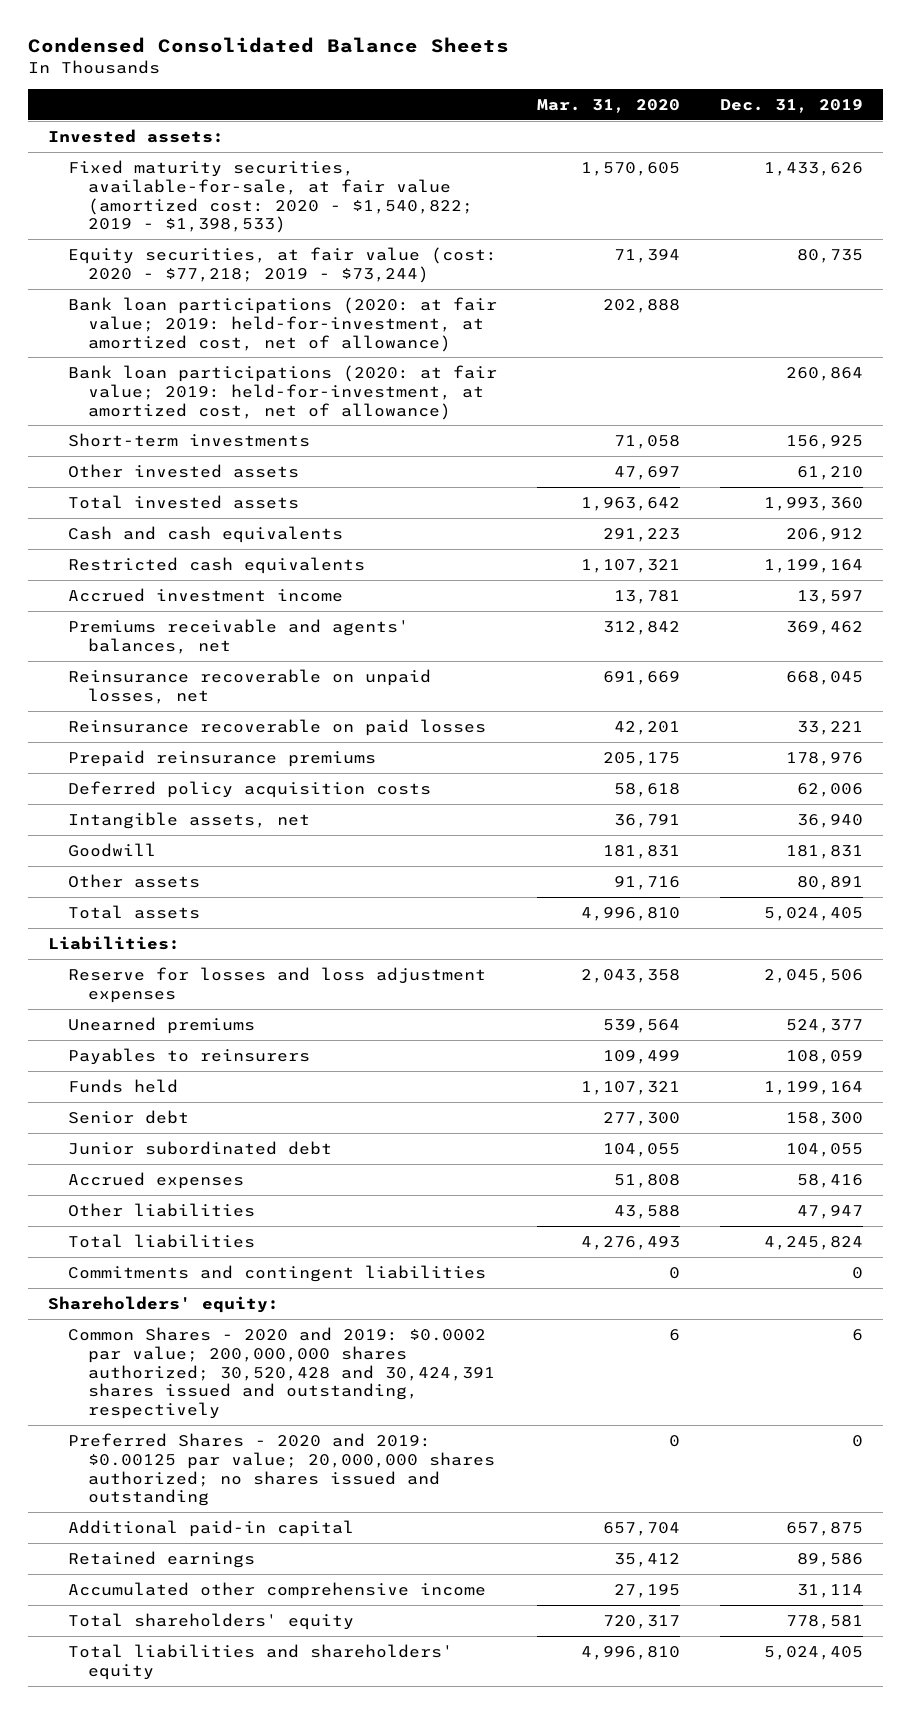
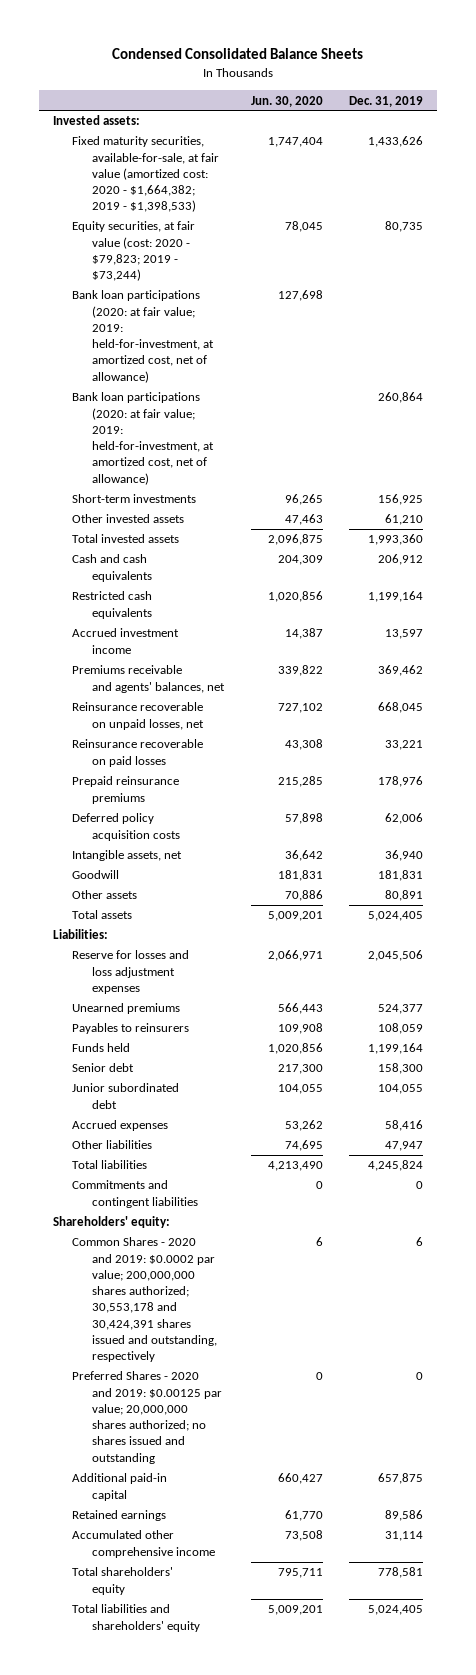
[536,98,680,113] Mar. 31, 2020 -> none
none -> [250,95,323,107] Jun. 30, 2020
[67,159,474,234] Fixed maturity securities, available-for-sale, at fair value (amortized cost: 2020 - $1,540,822; 2019 - $1,398,533) -> [72,136,219,213] Fixed maturity securities, available-for-sale, at fair value (amortized cost: 2020 - $1,664,382; 2019 - $1,398,533)
[67,246,497,283] Equity securities, at fair value (cost: 2020 - $77,218; 2019 - $73,244) -> [72,221,196,282] Equity securities, at fair value (cost: 2020 - $79,823; 2019 - $73,244)
[67,1326,496,1420] Common Shares - 2020 and 2019: $0.0002 par value; 200,000,000 shares authorized; 30,520,428 and 30,424,391 shares issued and outstanding, respectively -> [72,1237,217,1363] Common Shares - 2020 and 2019: $0.0002 par value; 200,000,000 shares authorized; 30,553,178 and 30,424,391 shares issued and outstanding, respectively

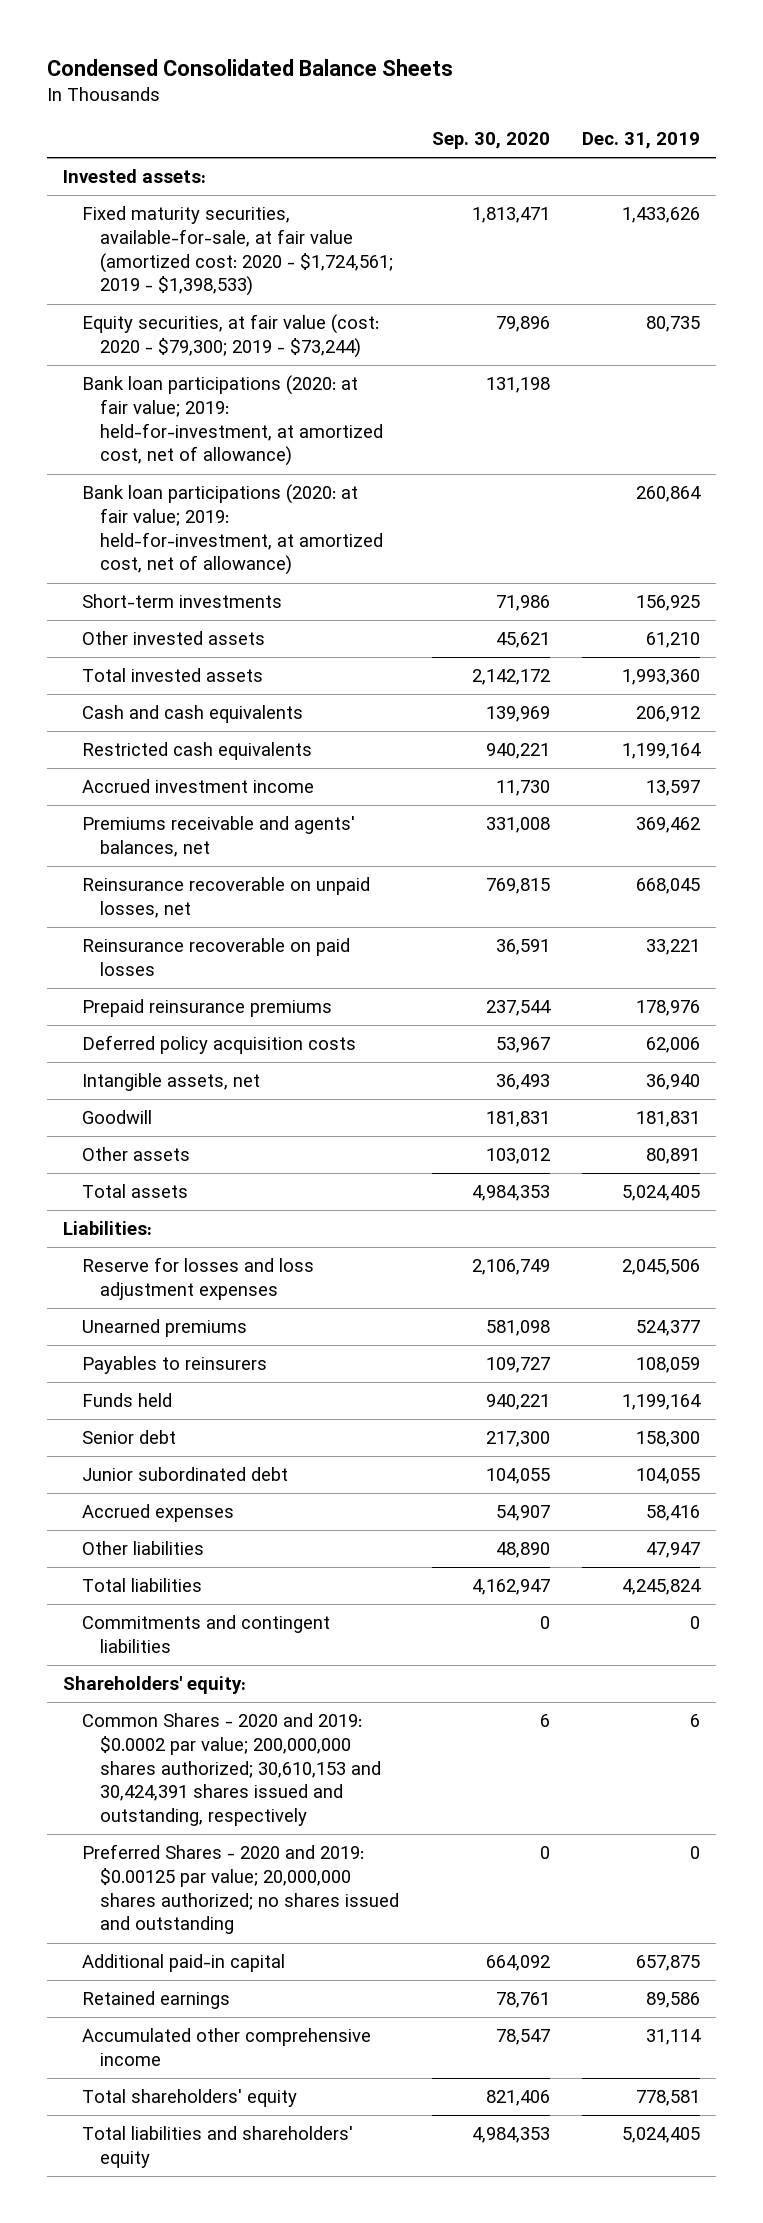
[250,95,323,107] Jun. 30, 2020 -> none
none -> [431,132,550,150] Sep. 30, 2020
[72,136,219,213] Fixed maturity securities, available-for-sale, at fair value (amortized cost: 2020 - $1,664,382; 2019 - $1,398,533) -> [81,206,394,297] Fixed maturity securities, available-for-sale, at fair value (amortized cost: 2020 - $1,724,561; 2019 - $1,398,533)
[72,221,196,282] Equity securities, at fair value (cost: 2020 - $79,823; 2019 - $73,244) -> [81,314,379,359] Equity securities, at fair value (cost: 2020 - $79,300; 2019 - $73,244)
[72,1237,217,1363] Common Shares - 2020 and 2019: $0.0002 par value; 200,000,000 shares authorized; 30,553,178 and 30,424,391 shares issued and outstanding, respectively -> [81,1713,382,1827] Common Shares - 2020 and 2019: $0.0002 par value; 200,000,000 shares authorized; 30,610,153 and 30,424,391 shares issued and outstanding, respectively

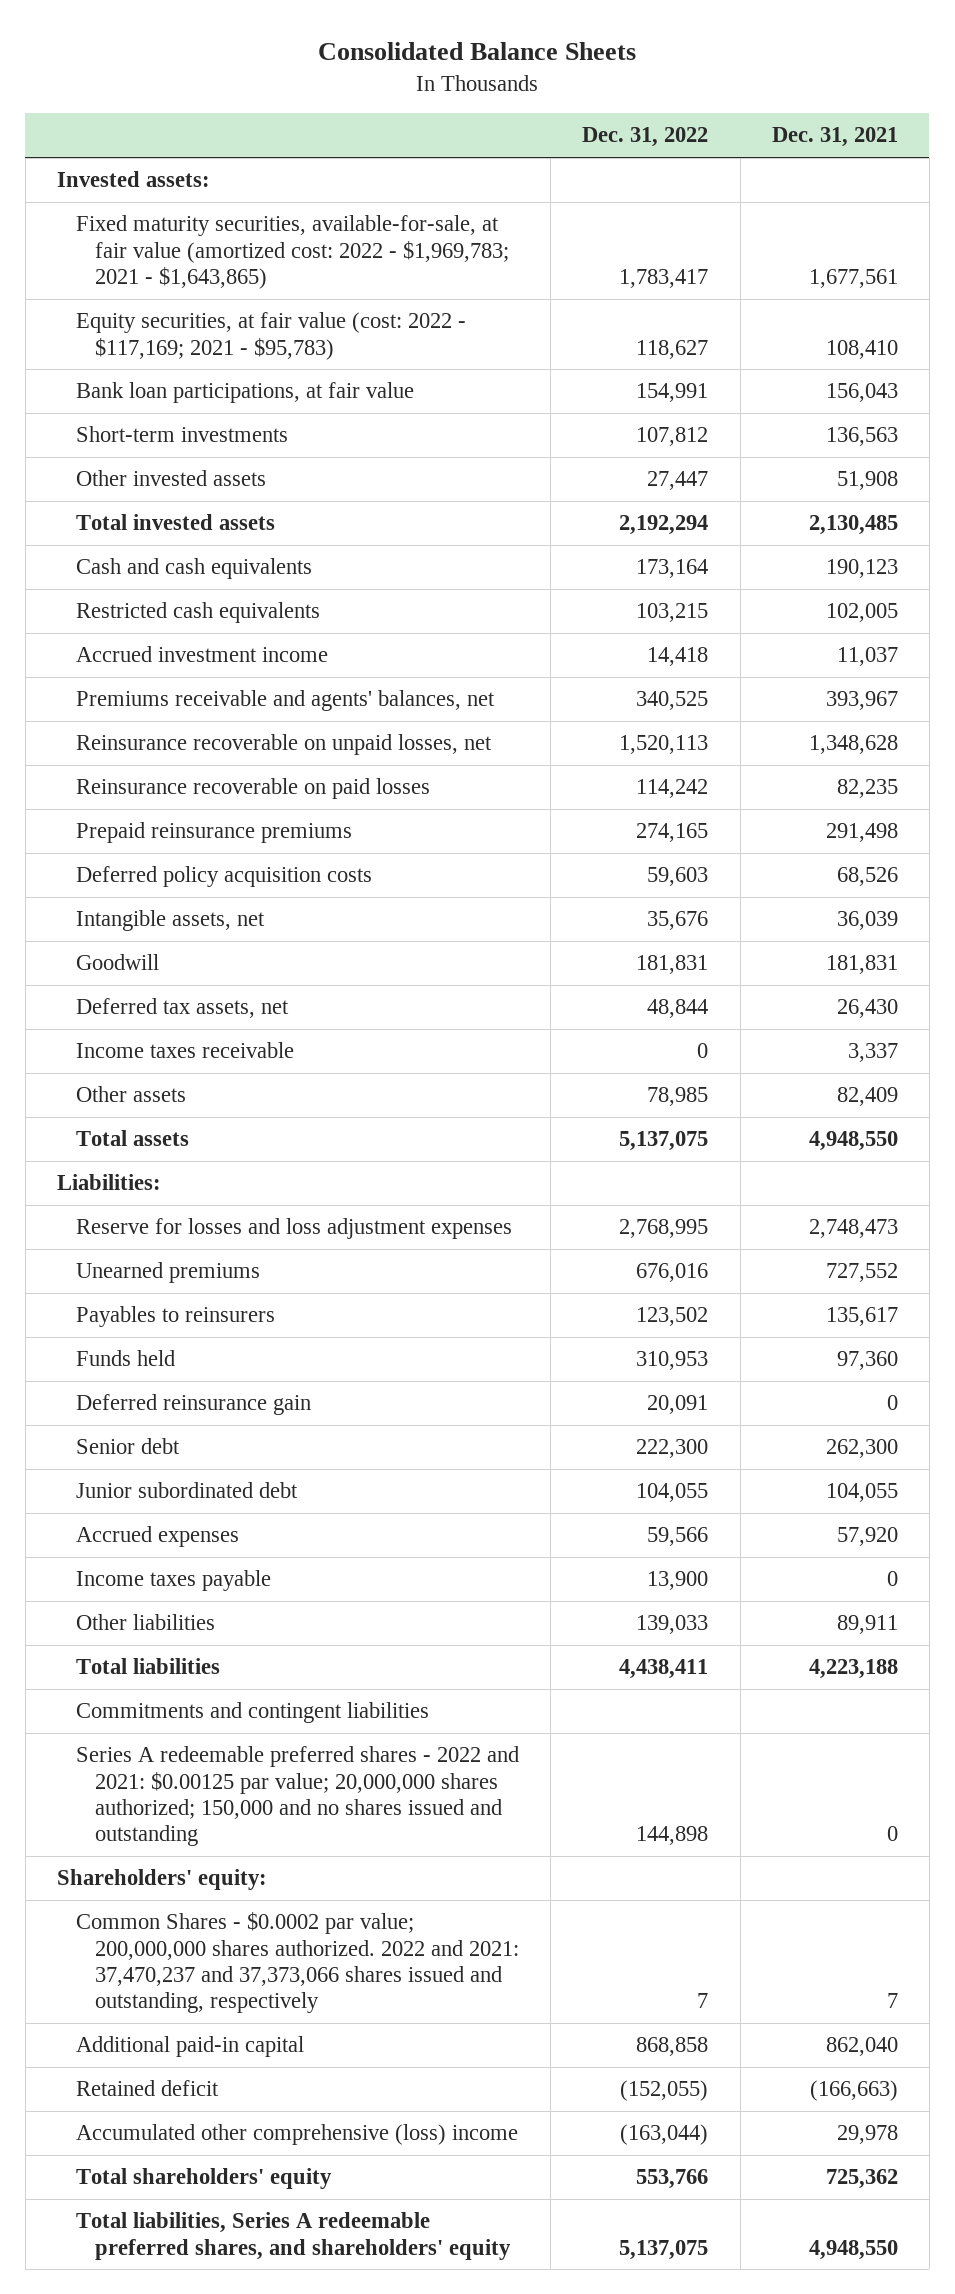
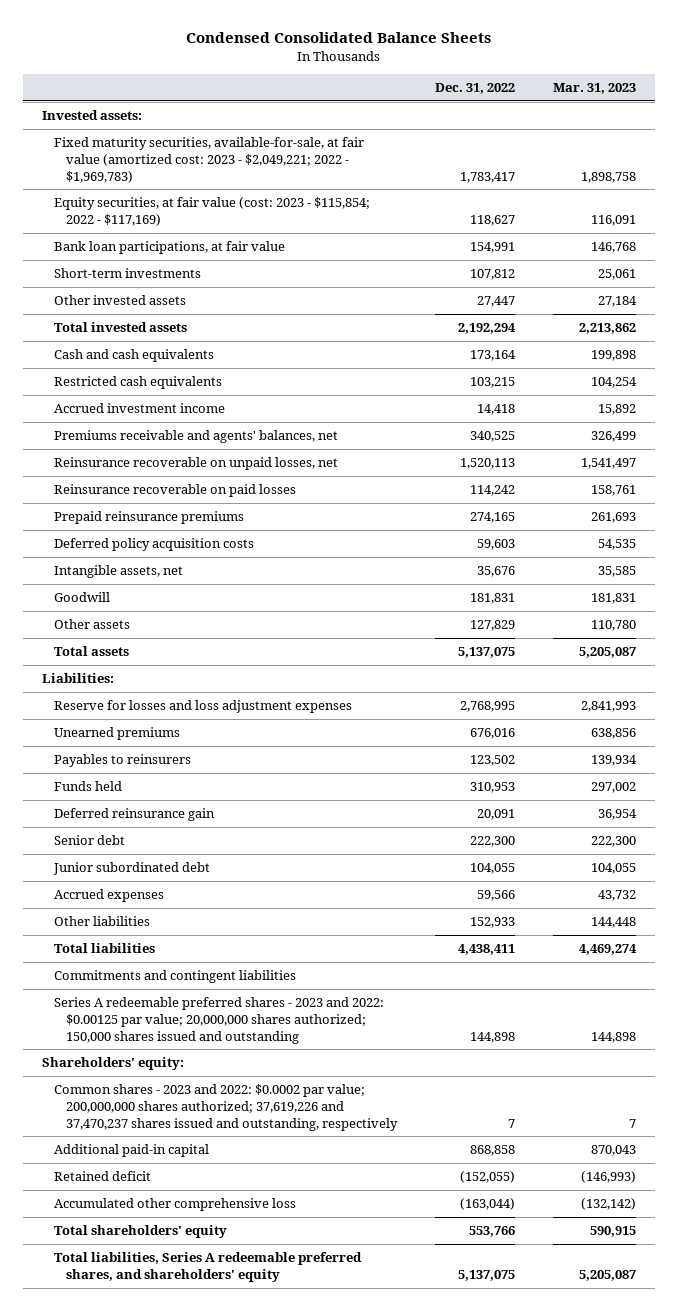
[318,42,637,61] Consolidated Balance Sheets -> [186,32,492,44] Condensed Consolidated Balance Sheets
[771,127,898,148] Dec. 31, 2021 -> none
none -> [553,83,637,95] Mar. 31, 2023
[76,215,509,289] Fixed maturity securities, available-for-sale, at fair value (amortized cost: 2022 - $1,969,783; 2021 - $1,643,865) -> [53,137,364,183] Fixed maturity securities, available-for-sale, at fair value (amortized cost: 2023 - $2,049,221; 2022 - $1,969,783)
[76,312,467,360] Equity securities, at fair value (cost: 2022 - $117,169; 2021 - $95,783) -> [53,197,370,226] Equity securities, at fair value (cost: 2023 - $115,854; 2022 - $117,169)
[76,998,290,1019] Deferred tax assets, net -> none
[76,1042,295,1059] Income taxes receivable -> none
[647,1087,709,1107] 78,985 -> [469,620,515,632] 127,829
[76,1570,272,1592] Income taxes payable -> none
[636,1615,709,1635] 139,033 -> [469,917,515,929] 152,933
[76,1746,520,1847] Series A redeemable preferred shares - 2022 and 2021: $0.00125 par value; 20,000,000 shares authorized; 150,000 and no shares issued and outstanding -> [53,997,384,1044] Series A redeemable preferred shares - 2023 and 2022: $0.00125 par value; 20,000,000 shares authorized; 150,000 shares issued and outstanding
[76,1912,519,2014] Common Shares - $0.0002 par value; 200,000,000 shares authorized. 2022 and 2021: 37,470,237 and 37,373,066 shares issued and outstanding, respectively -> [53,1084,398,1131] Common shares - 2023 and 2022: $0.0002 par value; 200,000,000 shares authorized; 37,619,226 and 37,470,237 shares issued and outstanding, respectively
[76,2124,519,2146] Accumulated other comprehensive (loss) income -> [53,1198,296,1212] Accumulated other comprehensive loss

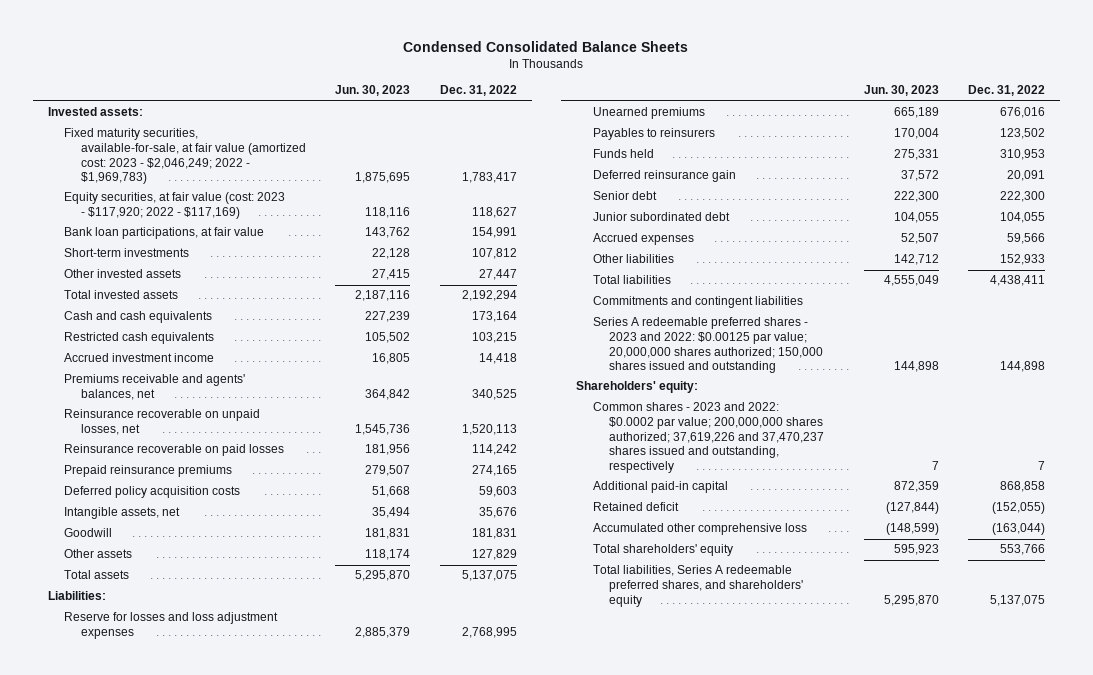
[553,83,637,95] Mar. 31, 2023 -> none
none -> [335,85,411,97] Jun. 30, 2023
[53,137,364,183] Fixed maturity securities, available-for-sale, at fair value (amortized cost: 2023 - $2,049,221; 2022 - $1,969,783) -> [64,128,306,185] Fixed maturity securities, available-for-sale, at fair value (amortized cost: 2023 - $2,046,249; 2022 - $1,969,783)
[53,197,370,226] Equity securities, at fair value (cost: 2023 - $115,854; 2022 - $117,169) -> [64,192,286,220] Equity securities, at fair value (cost: 2023 - $117,920; 2022 - $117,169)

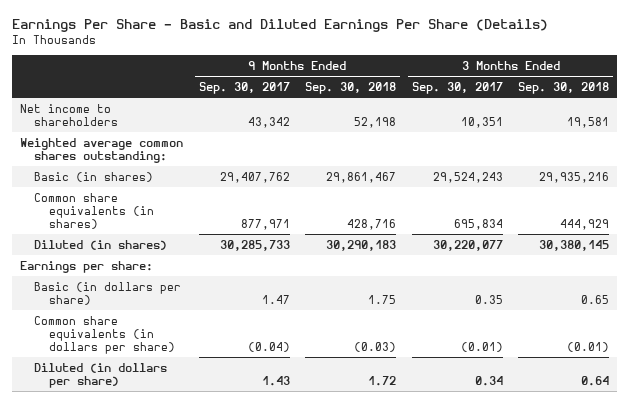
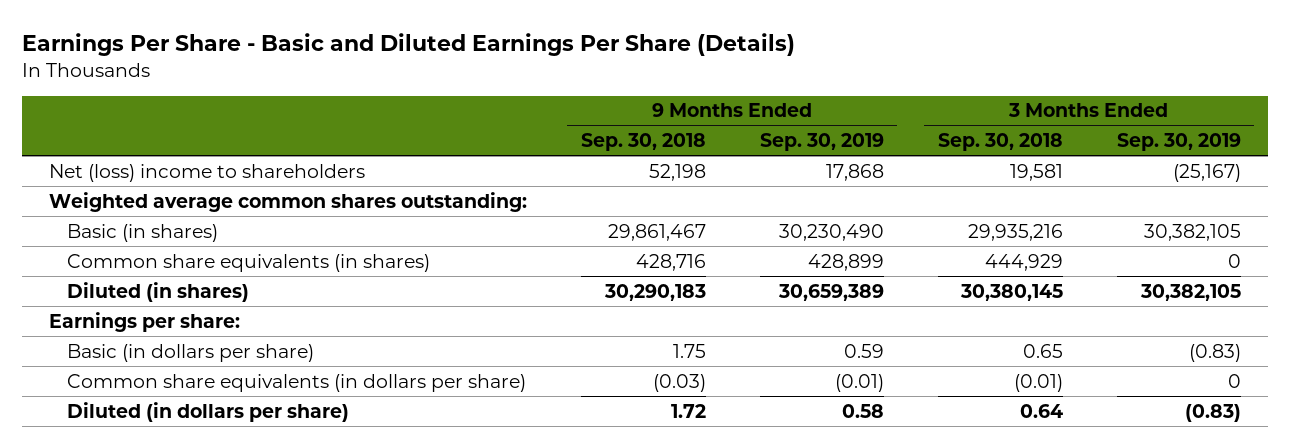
[198,82,290,95] Sep. 30, 2017 -> none
[411,82,503,95] Sep. 30, 2017 -> none
none -> [759,133,884,152] Sep. 30, 2019
none -> [1116,133,1241,152] Sep. 30, 2019
[19,103,119,126] Net income to shareholders -> [48,163,365,182] Net (loss) income to shareholders

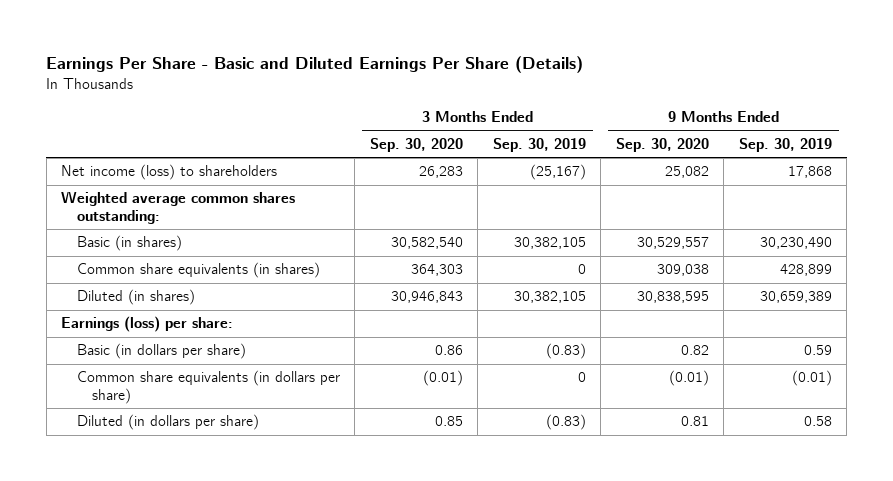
[580,133,706,152] Sep. 30, 2018 -> none
[937,133,1063,152] Sep. 30, 2018 -> none
none -> [369,137,463,152] Sep. 30, 2020
none -> [615,137,709,152] Sep. 30, 2020
[48,163,365,182] Net (loss) income to shareholders -> [61,164,278,181] Net income (loss) to shareholders
[48,311,240,332] Earnings per share: -> [61,316,234,333] Earnings (loss) per share:

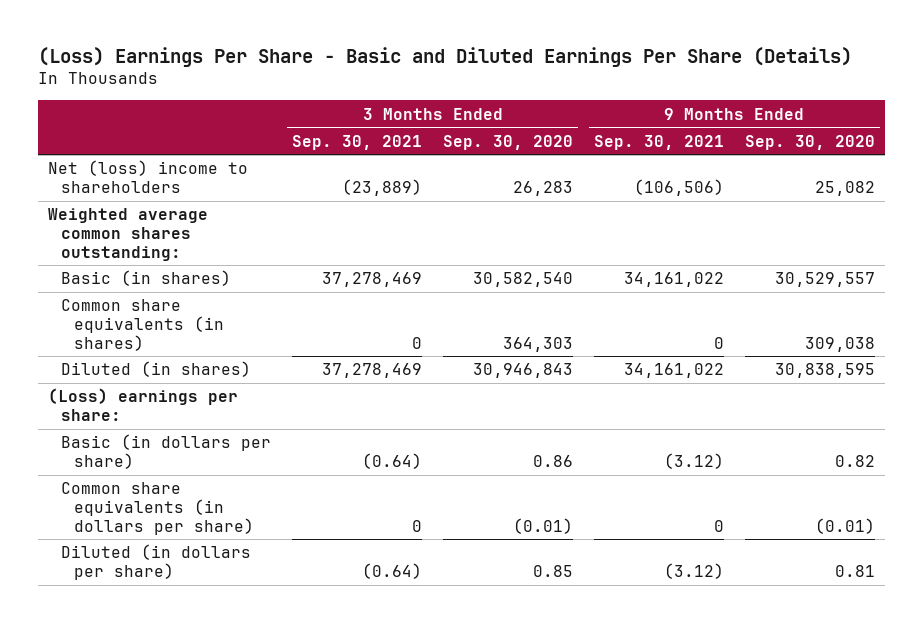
[46,55,584,73] Earnings Per Share - Basic and Diluted Earnings Per Share (Details) -> [37,46,852,67] (Loss) Earnings Per Share - Basic and Diluted Earnings Per Share (Details)
[492,137,586,152] Sep. 30, 2019 -> none
[738,137,832,152] Sep. 30, 2019 -> none
none -> [292,134,423,150] Sep. 30, 2021
none -> [593,134,724,150] Sep. 30, 2021
[61,164,278,181] Net income (loss) to shareholders -> [48,160,249,194] Net (loss) income to shareholders
[61,316,234,333] Earnings (loss) per share: -> [48,388,239,422] (Loss) earnings per share:

